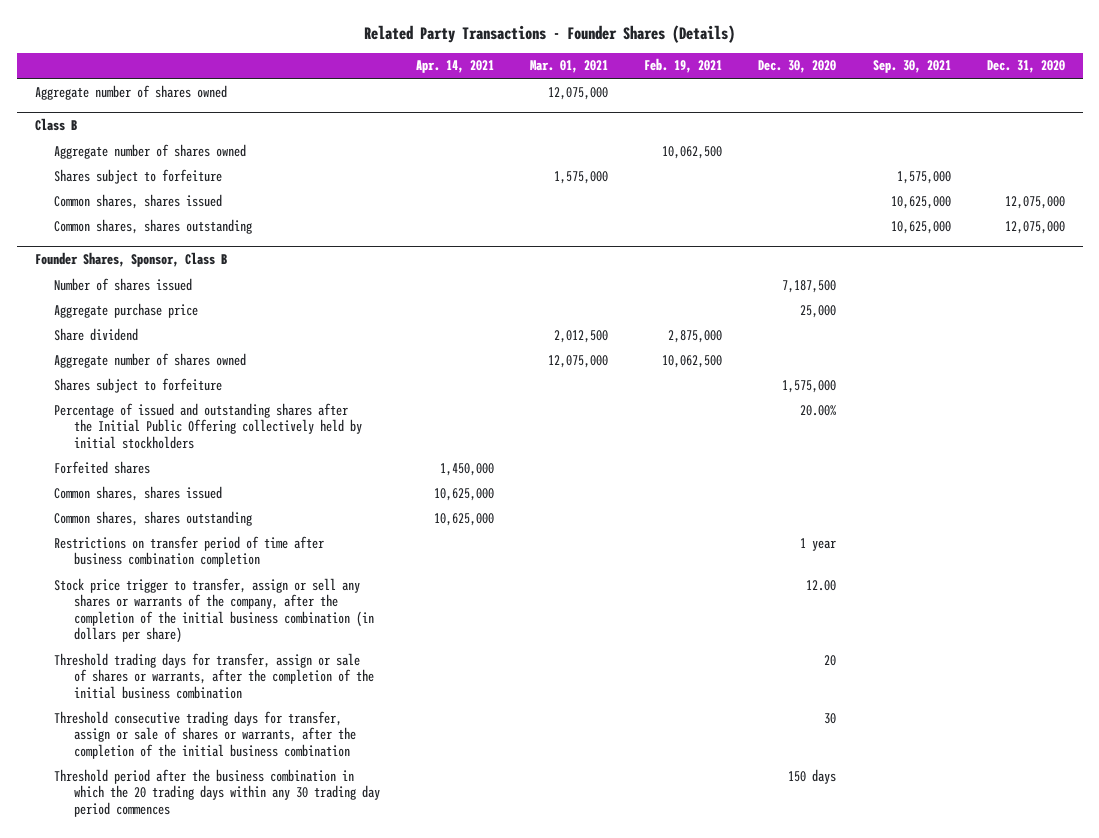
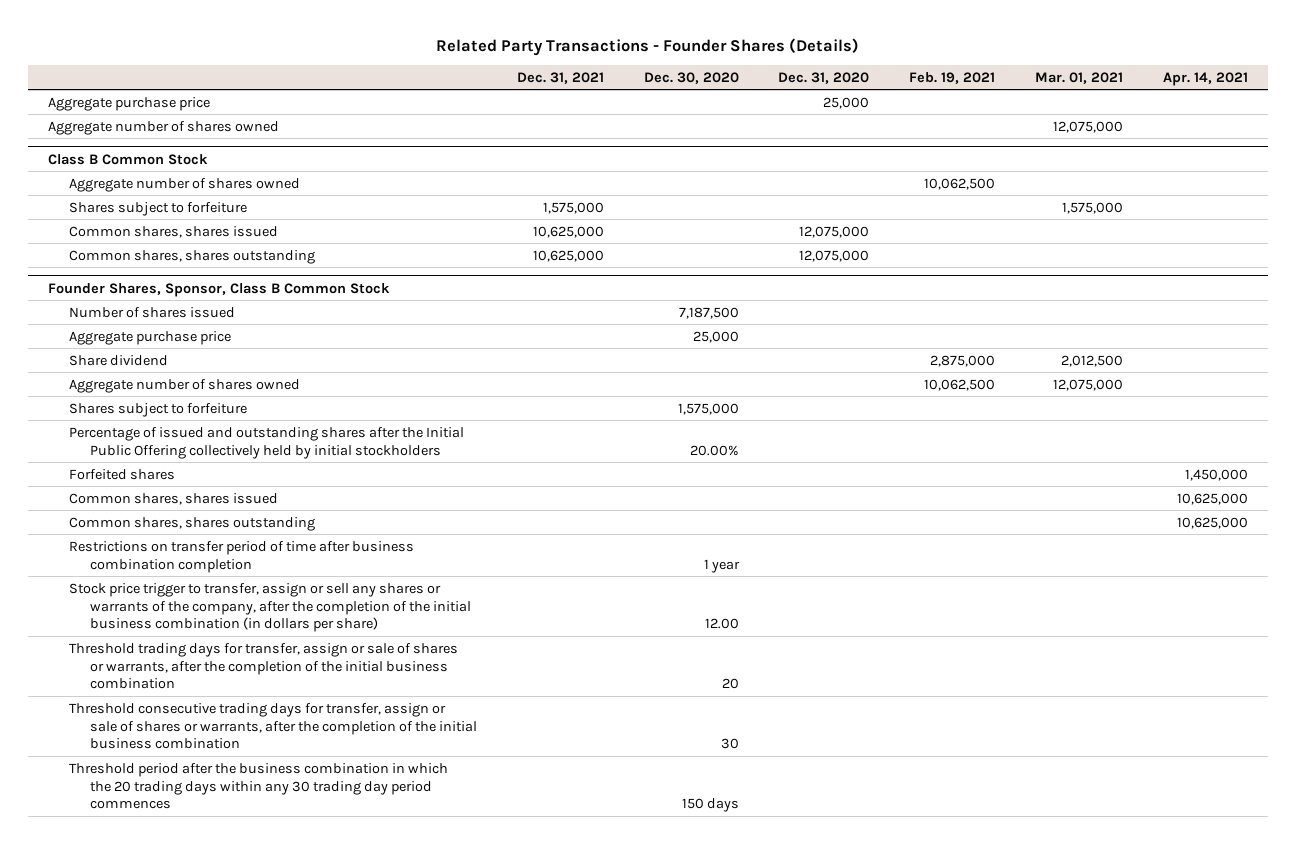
[872,60,951,74] Sep. 30, 2021 -> none
none -> [516,71,604,84] Dec. 31, 2021
none -> [48,96,211,111] Aggregate purchase price
[34,117,77,131] Class B -> [48,153,209,165] Class B Common Stock
[34,251,227,267] Founder Shares, Sponsor, Class B -> [48,282,391,297] Founder Shares, Sponsor, Class B Common Stock

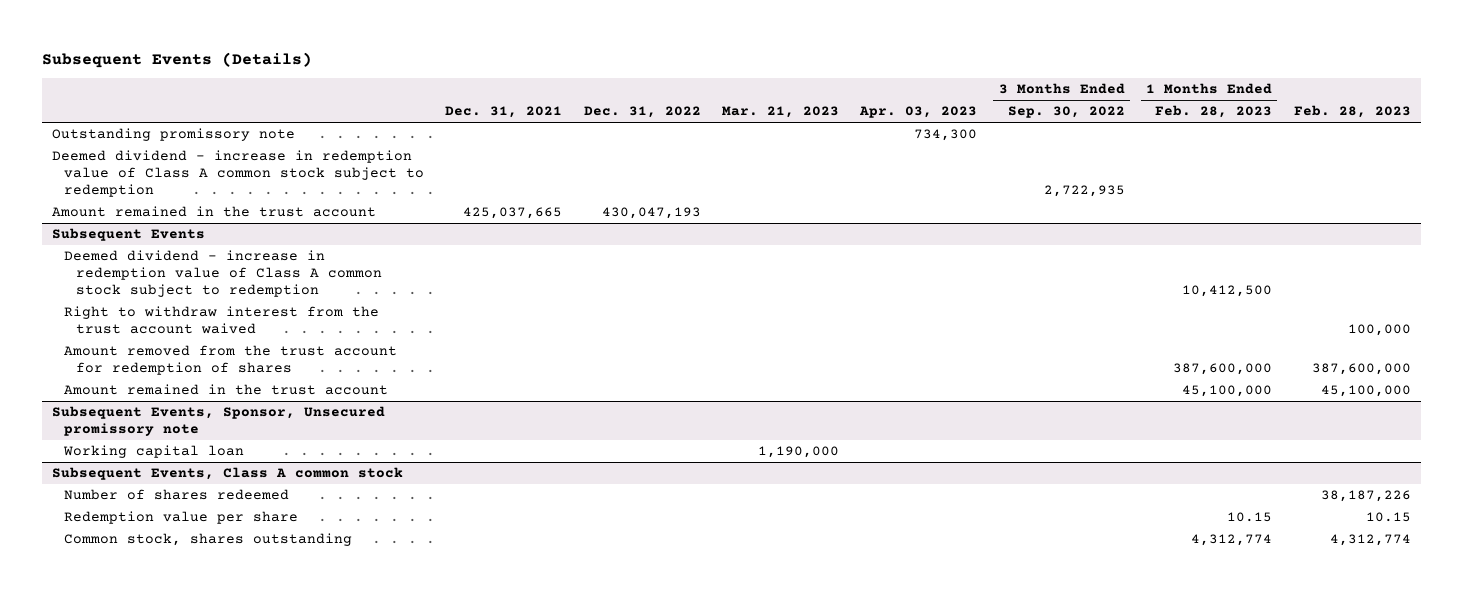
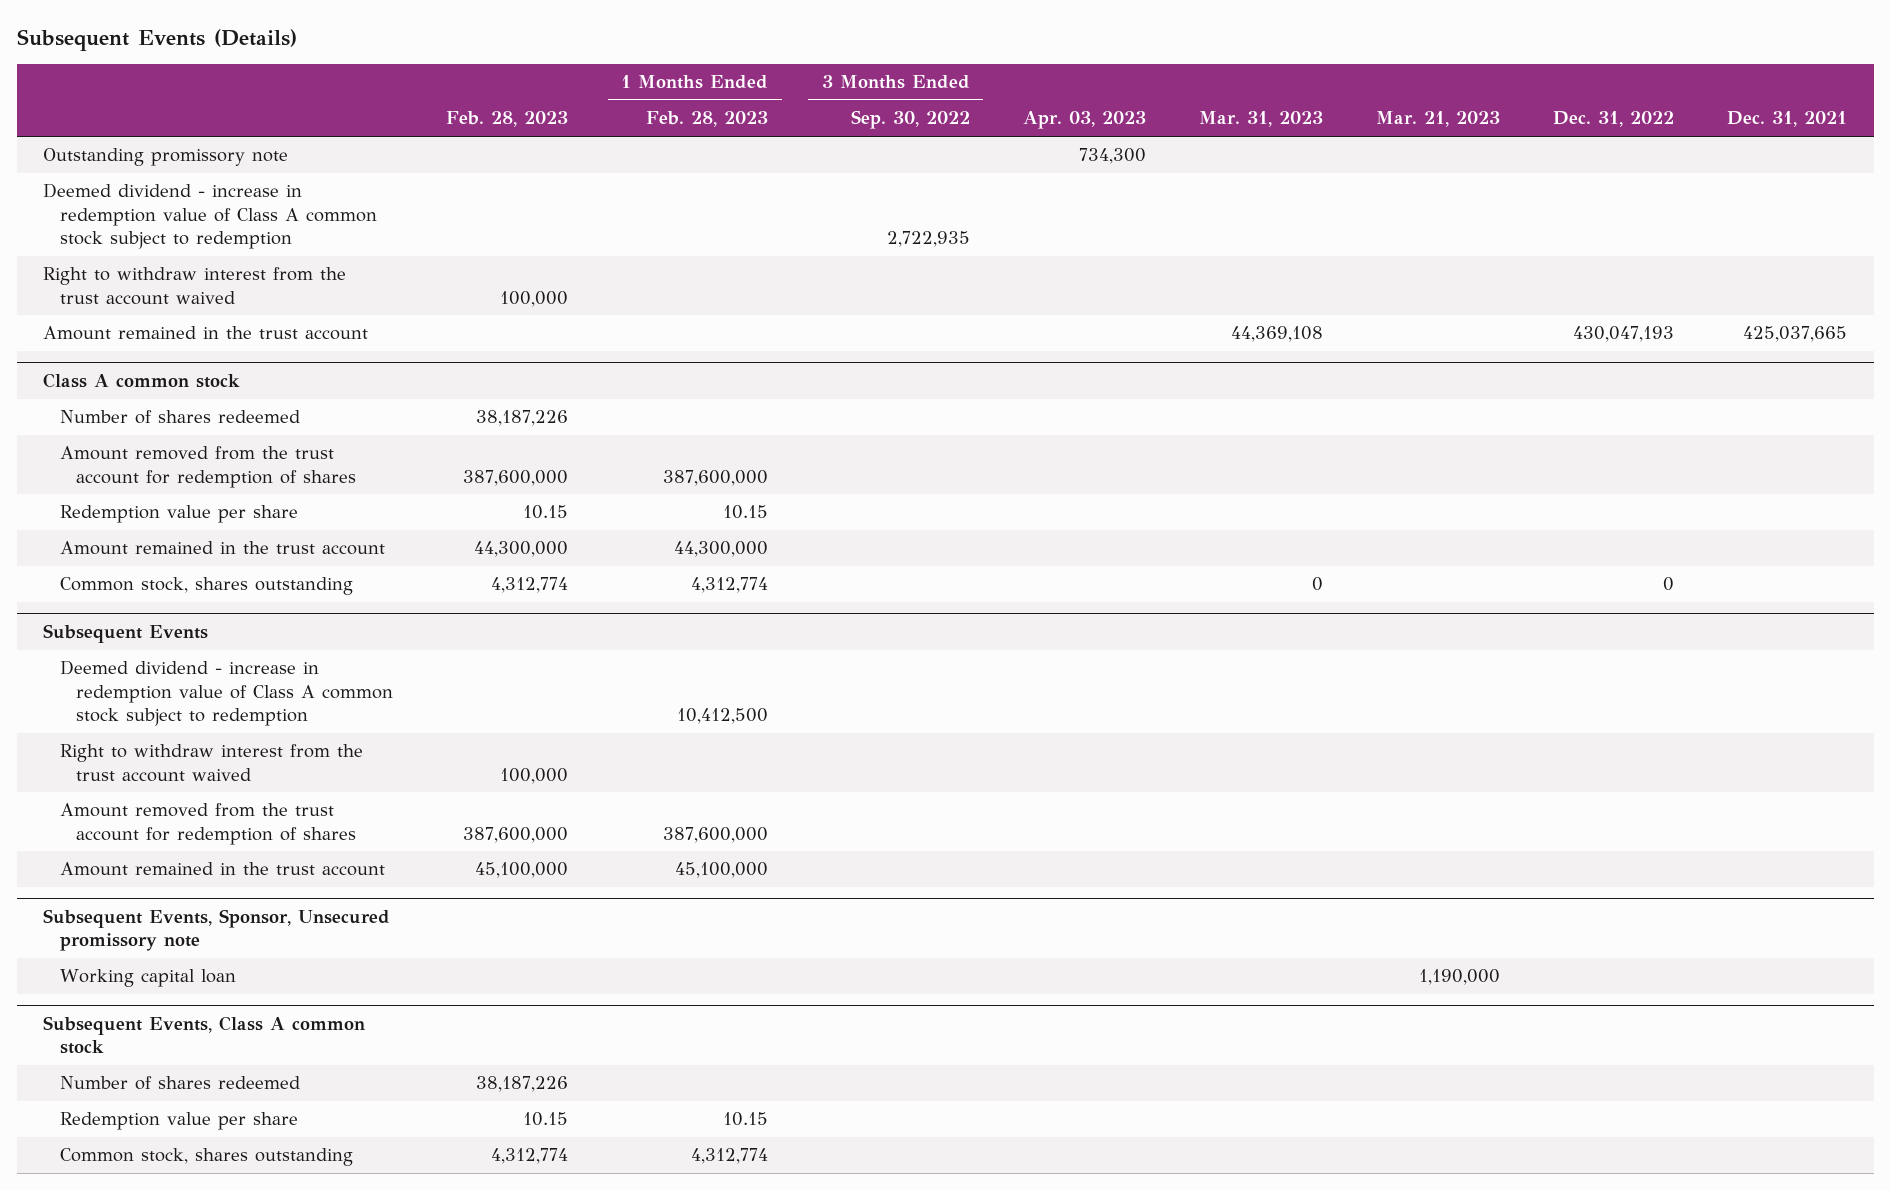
none -> [1198,111,1323,128] Mar. 31, 2023
none -> [43,267,347,305] Right to withdraw interest from the trust account waived
none -> [43,373,241,389] Class A common stock
none -> [59,410,300,425] Number of shares redeemed
none -> [59,446,357,488] Amount removed from the trust account for redemption of shares
none -> [59,505,298,524] Redemption value per share
none -> [59,541,385,556] Amount remained in the trust account
none -> [59,577,353,596] Common stock, shares outstanding

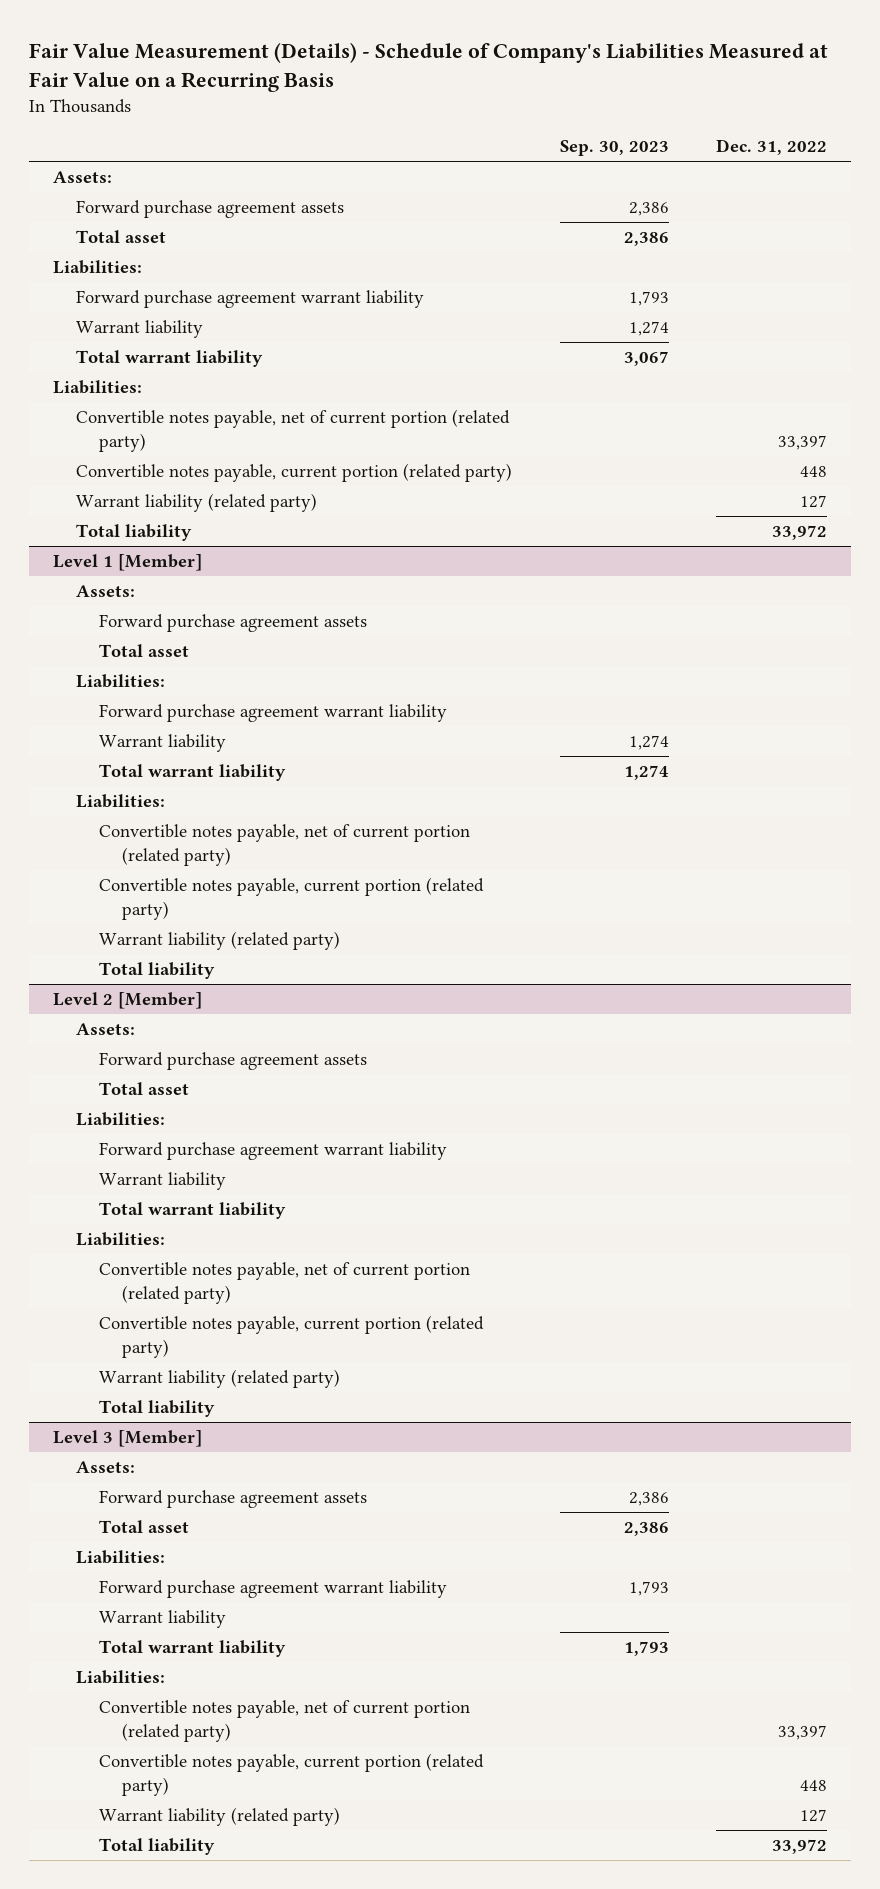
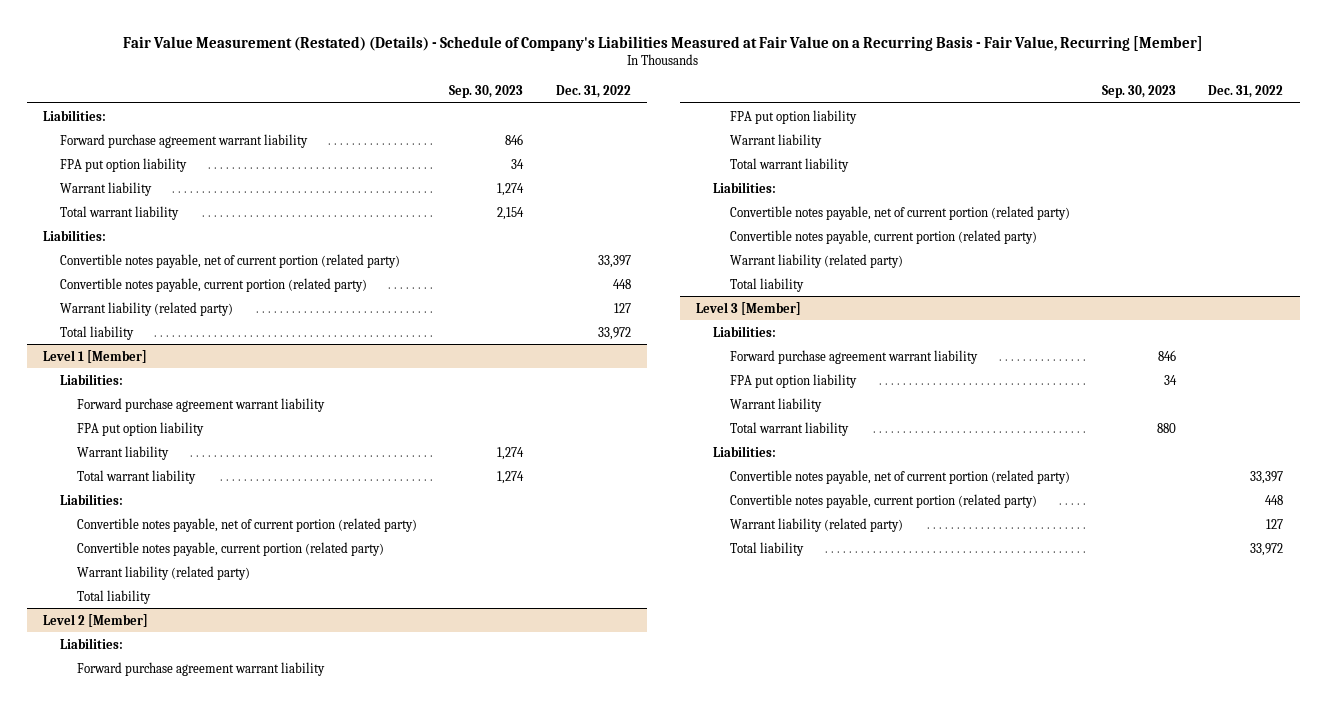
[29,42,829,93] Fair Value Measurement (Details) - Schedule of Company's Liabilities Measured at Fair Value on a Recurring Basis -> [123,35,1204,51] Fair Value Measurement (Restated) (Details) - Schedule of Company's Liabilities Measured at Fair Value on a Recurring Basis - Fair Value, Recurring [Member]
[53,171,113,184] Assets: -> none
[76,200,345,219] Forward purchase agreement assets -> none
[76,230,167,244] Total asset -> none
[628,291,669,307] 1,793 -> [505,133,524,145] 846
none -> [60,157,188,172] FPA put option liability
[623,351,669,367] 3,067 -> [497,206,525,220] 2,154
[76,585,136,598] Assets: -> none
[99,614,368,633] Forward purchase agreement assets -> none
[99,644,190,658] Total asset -> none
none -> [77,421,205,436] FPA put option liability
[76,1023,136,1036] Assets: -> none
[99,1052,368,1071] Forward purchase agreement assets -> none
[99,1082,190,1096] Total asset -> none
none -> [729,109,857,124] FPA put option liability
[76,1461,136,1474] Assets: -> none
[99,1490,368,1509] Forward purchase agreement assets -> none
[99,1520,190,1534] Total asset -> none
[628,1581,669,1597] 1,793 -> [1158,349,1177,361] 846
none -> [729,373,857,388] FPA put option liability
[623,1641,669,1657] 1,793 -> [1157,422,1177,433] 880

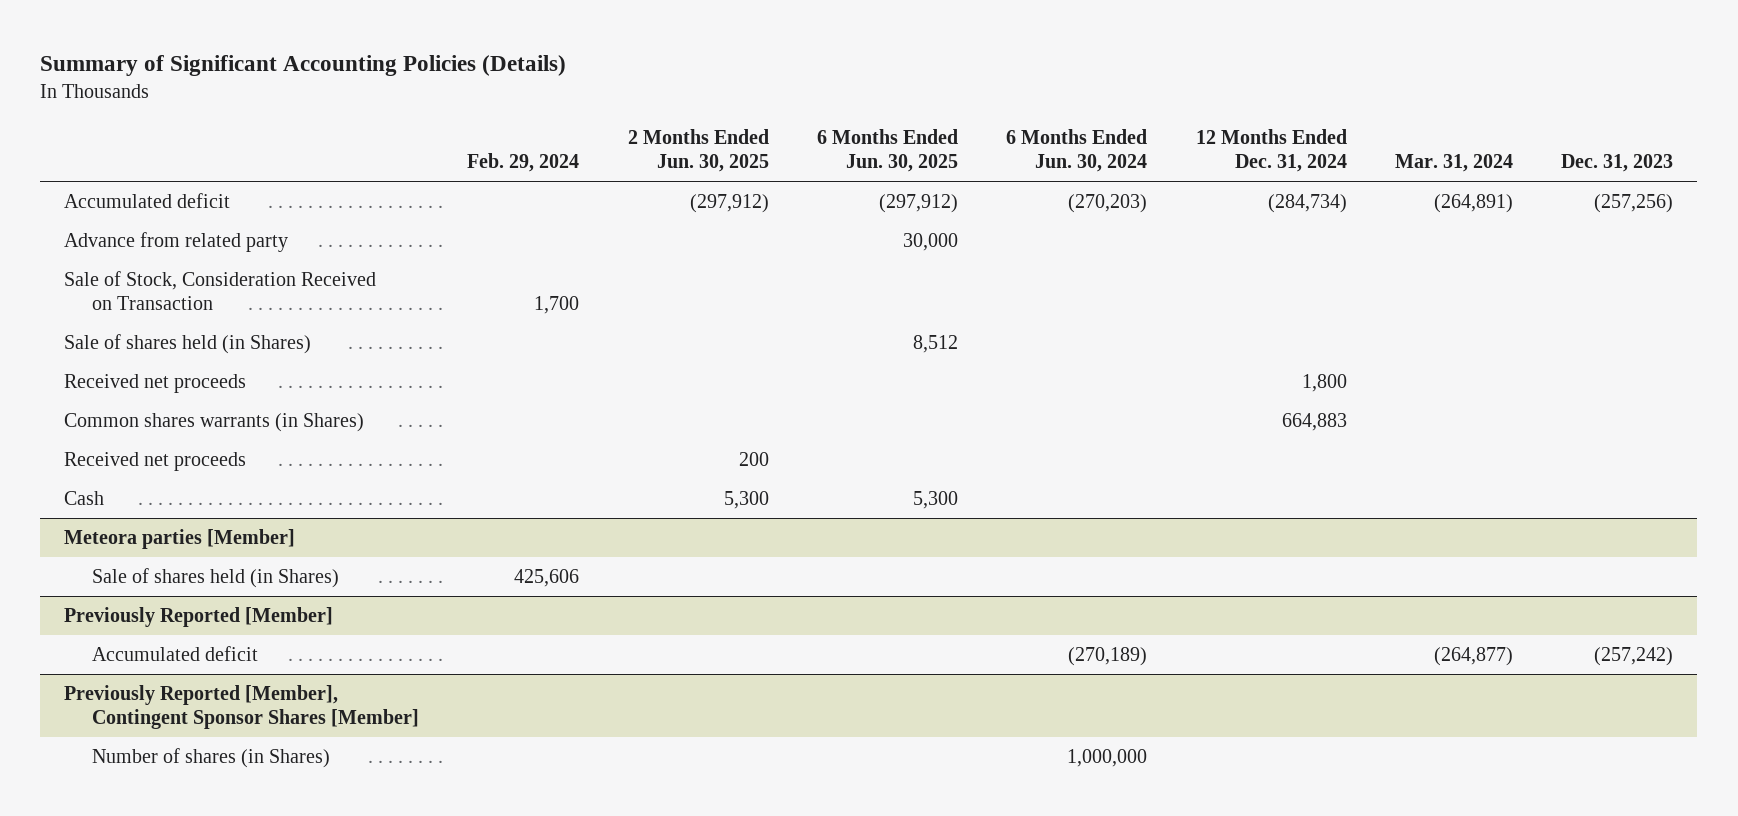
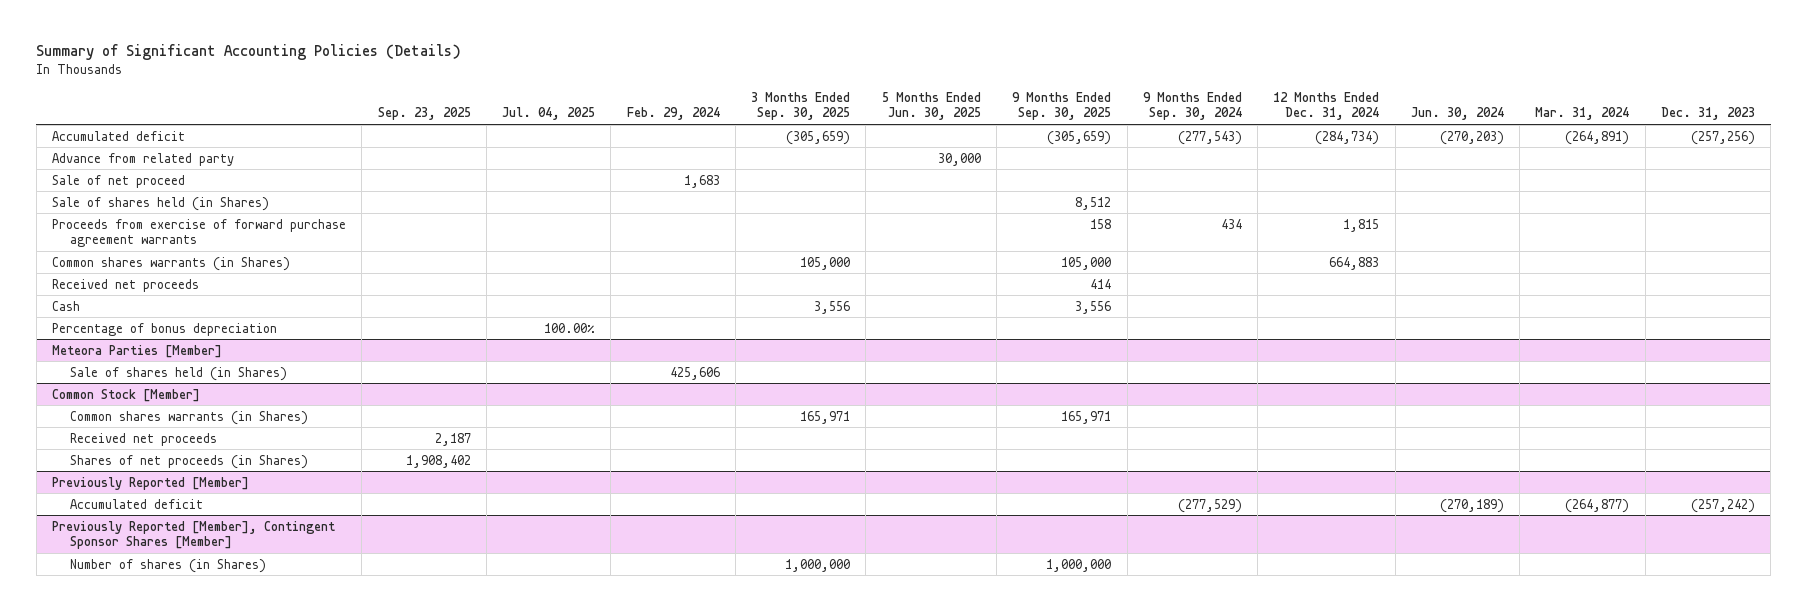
[627,129,769,173] 2 Months Ended Jun. 30, 2025 -> none
[817,129,959,173] 6 Months Ended Jun. 30, 2025 -> none
[1006,129,1148,173] 6 Months Ended Jun. 30, 2024 -> none
none -> [377,107,471,121] Sep. 23, 2025
none -> [502,107,596,121] Jul. 04, 2025
none -> [751,92,851,121] 3 Months Ended Sep. 30, 2025
none -> [881,92,981,121] 5 Months Ended Jun. 30, 2025
none -> [1012,92,1112,121] 9 Months Ended Sep. 30, 2025
none -> [1142,92,1242,121] 9 Months Ended Sep. 30, 2024
none -> [1410,107,1504,121] Jun. 30, 2024
[64,271,377,311] Sale of Stock, Consideration Received on Transaction -> [52,174,186,188] Sale of net proceed
[534,296,580,315] 1,700 -> [683,174,720,188] 1,683
[64,374,247,394] Received net proceeds -> none
none -> [52,218,347,247] Proceeds from exercise of forward purchase agreement warrants
none -> [52,322,278,336] Percentage of bonus depreciation
[64,529,296,550] Meteora parties [Member] -> [52,344,223,358] Meteora Parties [Member]
none -> [52,388,201,402] Common Stock [Member]
none -> [69,410,308,425] Common shares warrants (in Shares)
none -> [69,432,217,446] Received net proceeds
none -> [69,454,308,469] Shares of net proceeds (in Shares)

